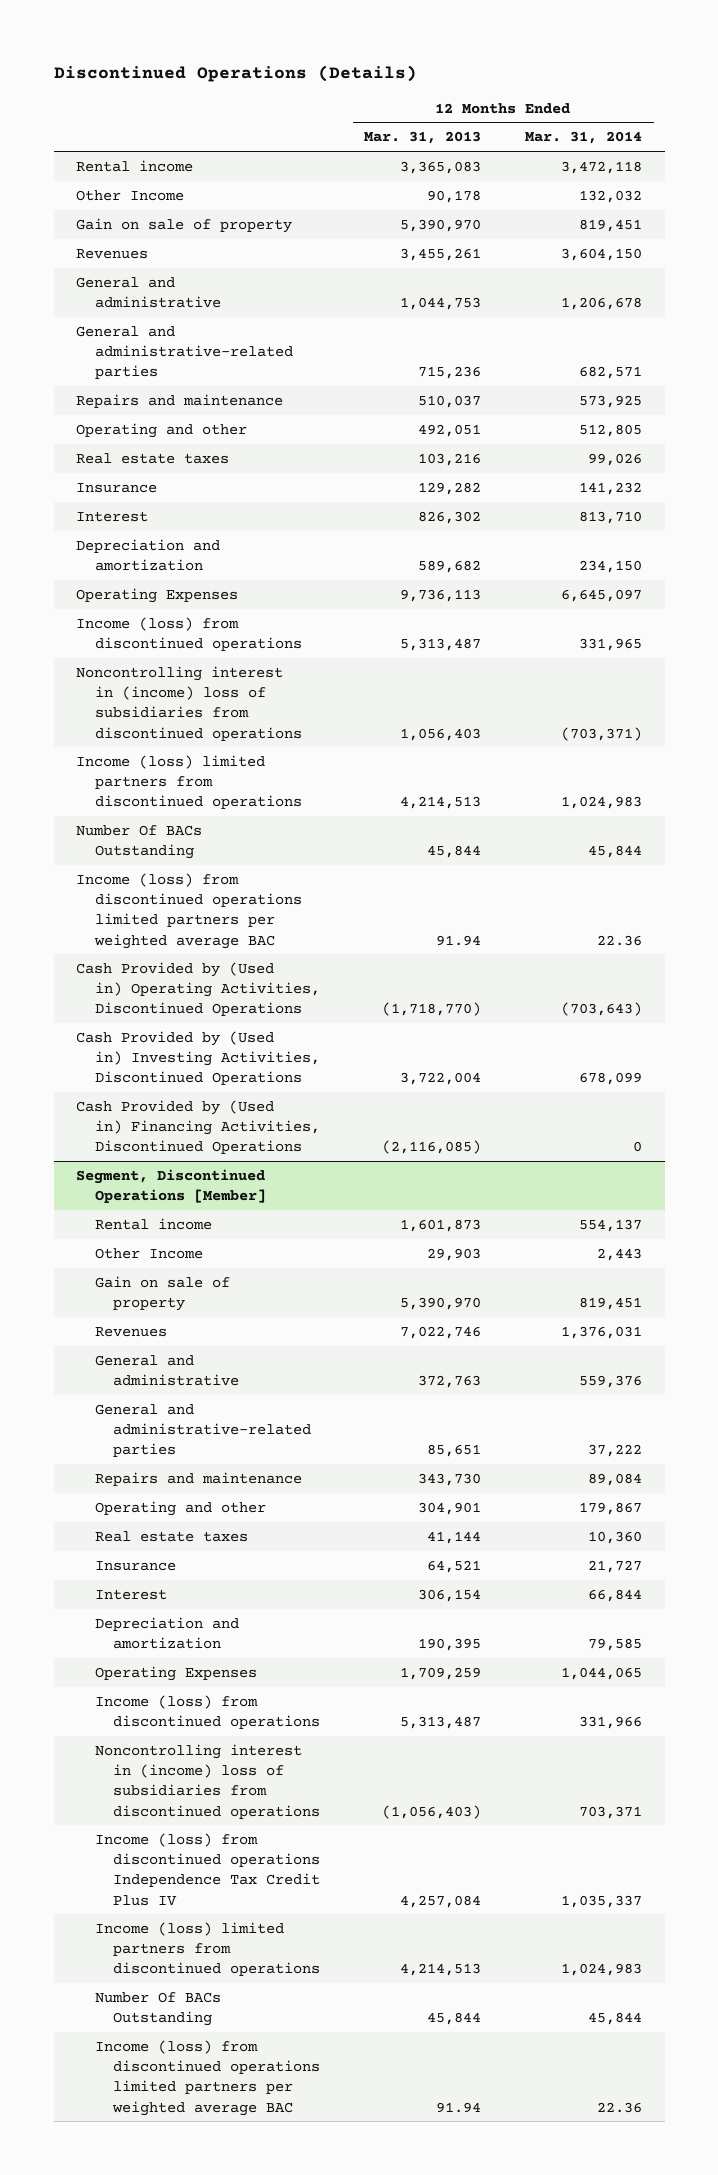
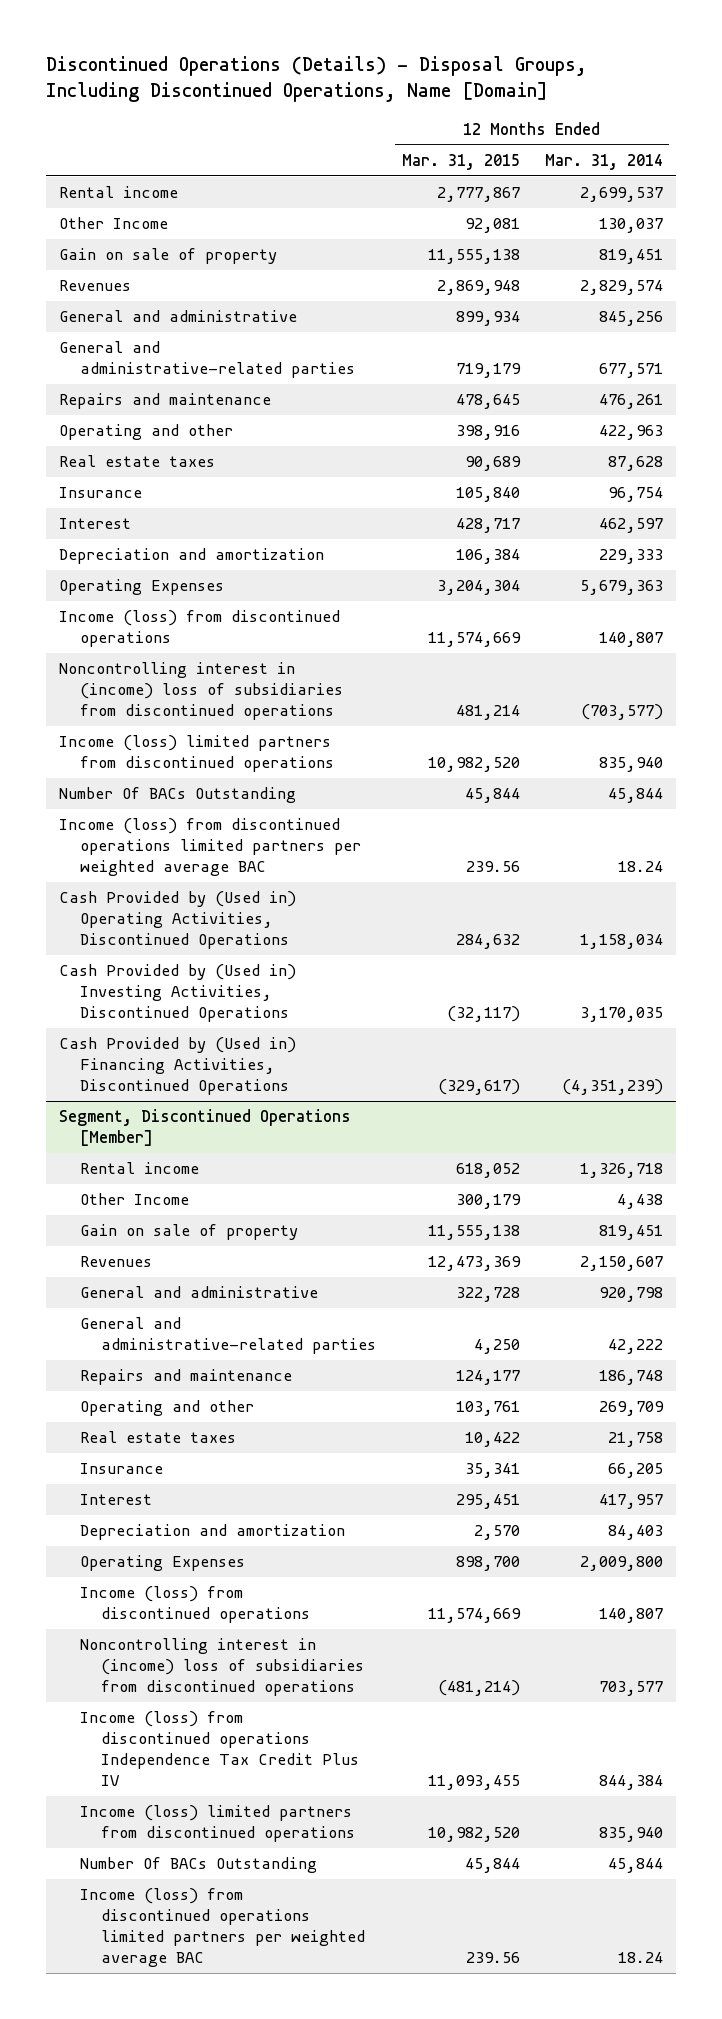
[53,65,417,83] Discontinued Operations (Details) -> [45,56,587,103] Discontinued Operations (Details) - Disposal Groups, Including Discontinued Operations, Name [Domain]
[364,131,482,145] Mar. 31, 2013 -> none
none -> [401,153,520,170] Mar. 31, 2015
[561,160,643,174] 3,472,118 -> [580,187,664,203] 2,699,537
[579,189,643,203] 132,032 -> [599,218,664,234] 130,037
[561,247,643,261] 3,604,150 -> [580,280,664,296] 2,829,574
[561,297,643,311] 1,206,678 -> [599,311,664,327] 845,256
[579,366,643,380] 682,571 -> [599,363,664,379] 677,571
[579,394,643,408] 573,925 -> [599,394,664,410] 476,261
[579,423,643,437] 512,805 -> [599,425,664,441] 422,963
[588,452,643,466] 99,026 -> [608,456,664,472] 87,628
[579,481,643,495] 141,232 -> [608,487,664,503] 96,754
[579,510,643,524] 813,710 -> [599,518,664,534] 462,597
[579,560,643,574] 234,150 -> [599,549,664,565] 229,333
[561,588,643,602] 6,645,097 -> [580,580,664,596] 5,679,363
[579,638,643,652] 331,965 -> [599,632,664,648] 140,807
[561,726,643,741] (703,371) -> [581,704,664,721] (703,577)
[561,796,643,810] 1,024,983 -> [599,757,664,773] 835,940
[597,934,643,946] 22.36 -> [618,861,664,873] 18.24
[561,1002,643,1017] (703,643) -> [580,934,664,950] 1,158,034
[579,1072,643,1086] 678,099 -> [580,1007,664,1023] 3,170,035
[633,1141,643,1153] 0 -> [562,1079,664,1096] (4,351,239)
[579,1218,643,1232] 554,137 -> [580,1163,664,1179] 1,326,718
[597,1247,643,1261] 2,443 -> [617,1194,664,1210] 4,438
[561,1325,643,1339] 1,376,031 -> [580,1256,664,1272] 2,150,607
[579,1375,643,1389] 559,376 -> [599,1287,664,1303] 920,798
[588,1444,643,1458] 37,222 -> [608,1339,664,1355] 42,222
[588,1472,643,1486] 89,084 -> [599,1370,664,1386] 186,748
[579,1501,643,1515] 179,867 -> [599,1401,665,1417] 269,709
[588,1530,643,1544] 10,360 -> [608,1432,664,1448] 21,758
[588,1559,643,1573] 21,727 -> [608,1463,664,1479] 66,205
[588,1588,643,1602] 66,844 -> [599,1494,664,1510] 417,957
[588,1638,643,1652] 79,585 -> [608,1525,664,1541] 84,403
[561,1666,643,1680] 1,044,065 -> [580,1556,664,1572] 2,009,800
[579,1716,643,1730] 331,966 -> [599,1608,664,1624] 140,807
[579,1805,643,1819] 703,371 -> [599,1681,664,1697] 703,577
[561,1894,643,1908] 1,035,337 -> [599,1775,664,1791] 844,384
[561,1963,643,1977] 1,024,983 -> [599,1827,664,1843] 835,940
[597,2101,643,2113] 22.36 -> [618,1952,664,1964] 18.24

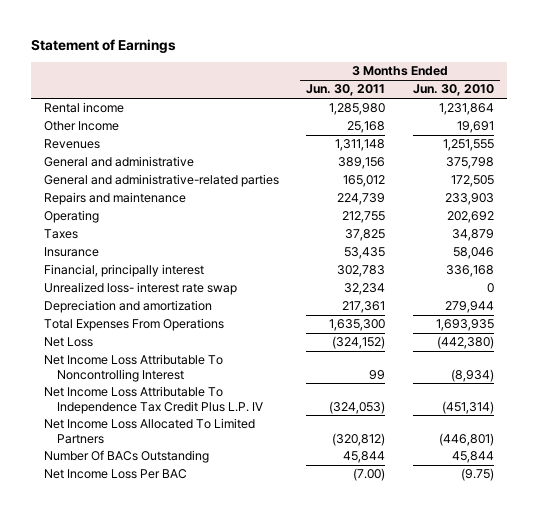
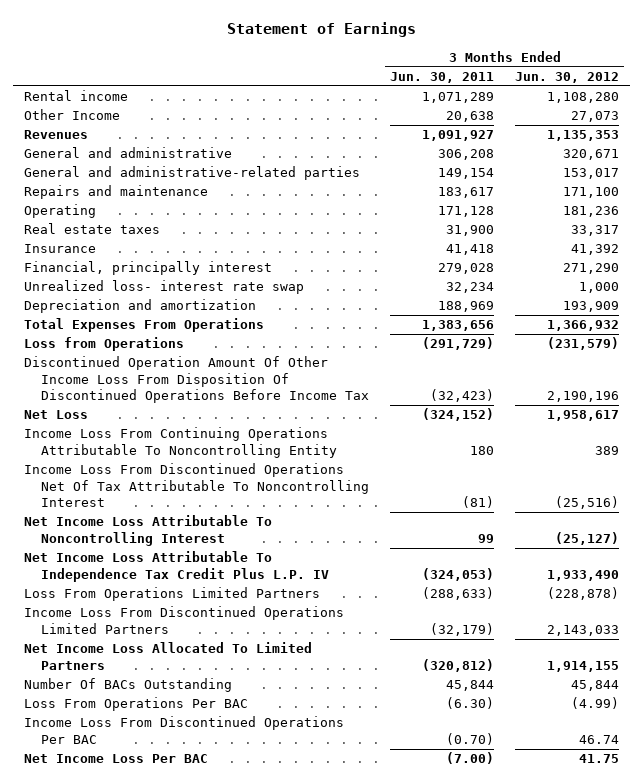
[412,84,494,97] Jun. 30, 2010 -> none
none -> [515,71,620,83] Jun. 30, 2012
[329,103,386,116] 1,285,980 -> [422,92,495,104] 1,071,289
[347,121,386,134] 25,168 -> [446,111,495,123] 20,638
[335,139,386,152] 1,311,148 -> [422,130,495,142] 1,091,927
[338,157,386,170] 389,156 -> [438,149,495,161] 306,208
[343,175,386,188] 165,012 -> [438,168,495,180] 149,154
[337,193,386,206] 224,739 -> [438,187,495,199] 183,617
[342,211,386,224] 212,755 -> [438,206,495,218] 171,128
[44,229,79,240] Taxes -> [24,223,161,235] Real estate taxes
[345,229,386,242] 37,825 -> [446,225,495,237] 31,900
[344,247,386,260] 53,435 -> [446,244,495,256] 41,418
[337,265,386,278] 302,783 -> [438,263,495,275] 279,028
[342,301,386,314] 217,361 -> [438,301,495,313] 188,969
[329,319,386,332] 1,635,300 -> [422,320,495,332] 1,383,656
none -> [24,337,185,352] Loss from Operations
none -> [24,356,370,403] Discontinued Operation Amount Of Other Income Loss From Disposition Of Discontinued Operations Before Income Tax
none -> [24,427,338,458] Income Loss From Continuing Operations Attributable To Noncontrolling Entity
none -> [24,463,370,507] Income Loss From Discontinued Operations Net Of Tax Attributable To Noncontrolling Interest
none -> [24,587,321,602] Loss From Operations Limited Partners
none -> [24,606,345,634] Income Loss From Discontinued Operations Limited Partners
none -> [24,697,249,712] Loss From Operations Per BAC
none -> [24,716,345,744] Income Loss From Discontinued Operations Per BAC

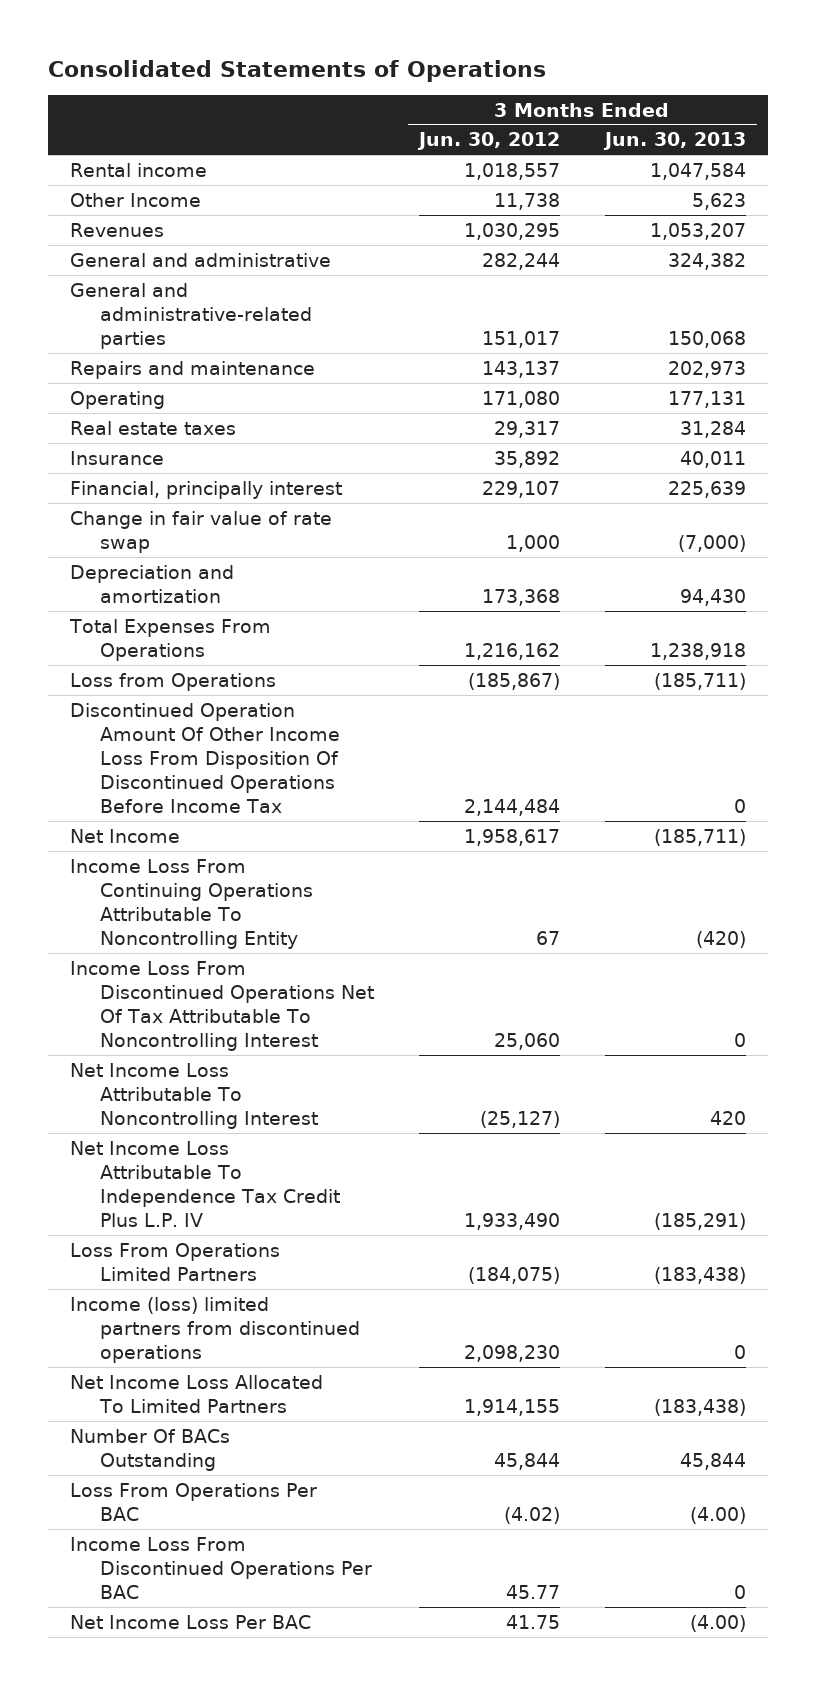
[226,21,416,37] Statement of Earnings -> [47,59,546,82] Consolidated Statements of Operations
[390,71,495,83] Jun. 30, 2011 -> none
none -> [602,132,746,151] Jun. 30, 2013
[547,92,620,104] 1,108,280 -> [463,162,560,180] 1,018,557
[571,111,620,123] 27,073 -> [493,192,560,210] 11,738
[547,130,620,142] 1,135,353 -> [463,222,560,240] 1,030,295
[563,149,620,161] 320,671 -> [481,252,560,270] 282,244
[563,168,620,180] 153,017 -> [481,330,560,348] 151,017
[563,187,620,199] 171,100 -> [481,360,560,378] 143,137
[563,206,620,218] 181,236 -> [481,390,560,408] 171,080
[571,225,620,237] 33,317 -> [493,420,560,438] 29,317
[571,244,620,256] 41,392 -> [493,450,560,468] 35,892
[563,263,620,275] 271,290 -> [481,480,560,498] 229,107
[24,280,305,295] Unrealized loss- interest rate swap -> [70,510,333,553] Change in fair value of rate swap
[563,301,620,313] 193,909 -> [481,588,560,606] 173,368
[547,320,620,332] 1,366,932 -> [463,642,560,660] 1,216,162
[547,337,620,351] (231,579) -> [467,672,560,690] (185,867)
[547,390,620,402] 2,190,196 -> [463,798,560,816] 2,144,484
[24,410,89,420] Net Loss -> [70,828,181,843] Net Income
[595,445,620,455] 389 -> [535,930,560,945] 67
[555,495,620,509] (25,516) -> [493,1032,560,1050] 25,060
[547,587,620,601] (228,878) -> [467,1266,560,1284] (184,075)
[24,606,345,634] Income Loss From Discontinued Operations Limited Partners -> [70,1296,360,1363] Income (loss) limited partners from discontinued operations
[547,624,620,636] 2,143,033 -> [463,1344,560,1362] 2,098,230
[571,697,620,710] (4.99) -> [503,1506,560,1524] (4.02)
[579,734,620,744] 46.74 -> [505,1584,560,1599] 45.77

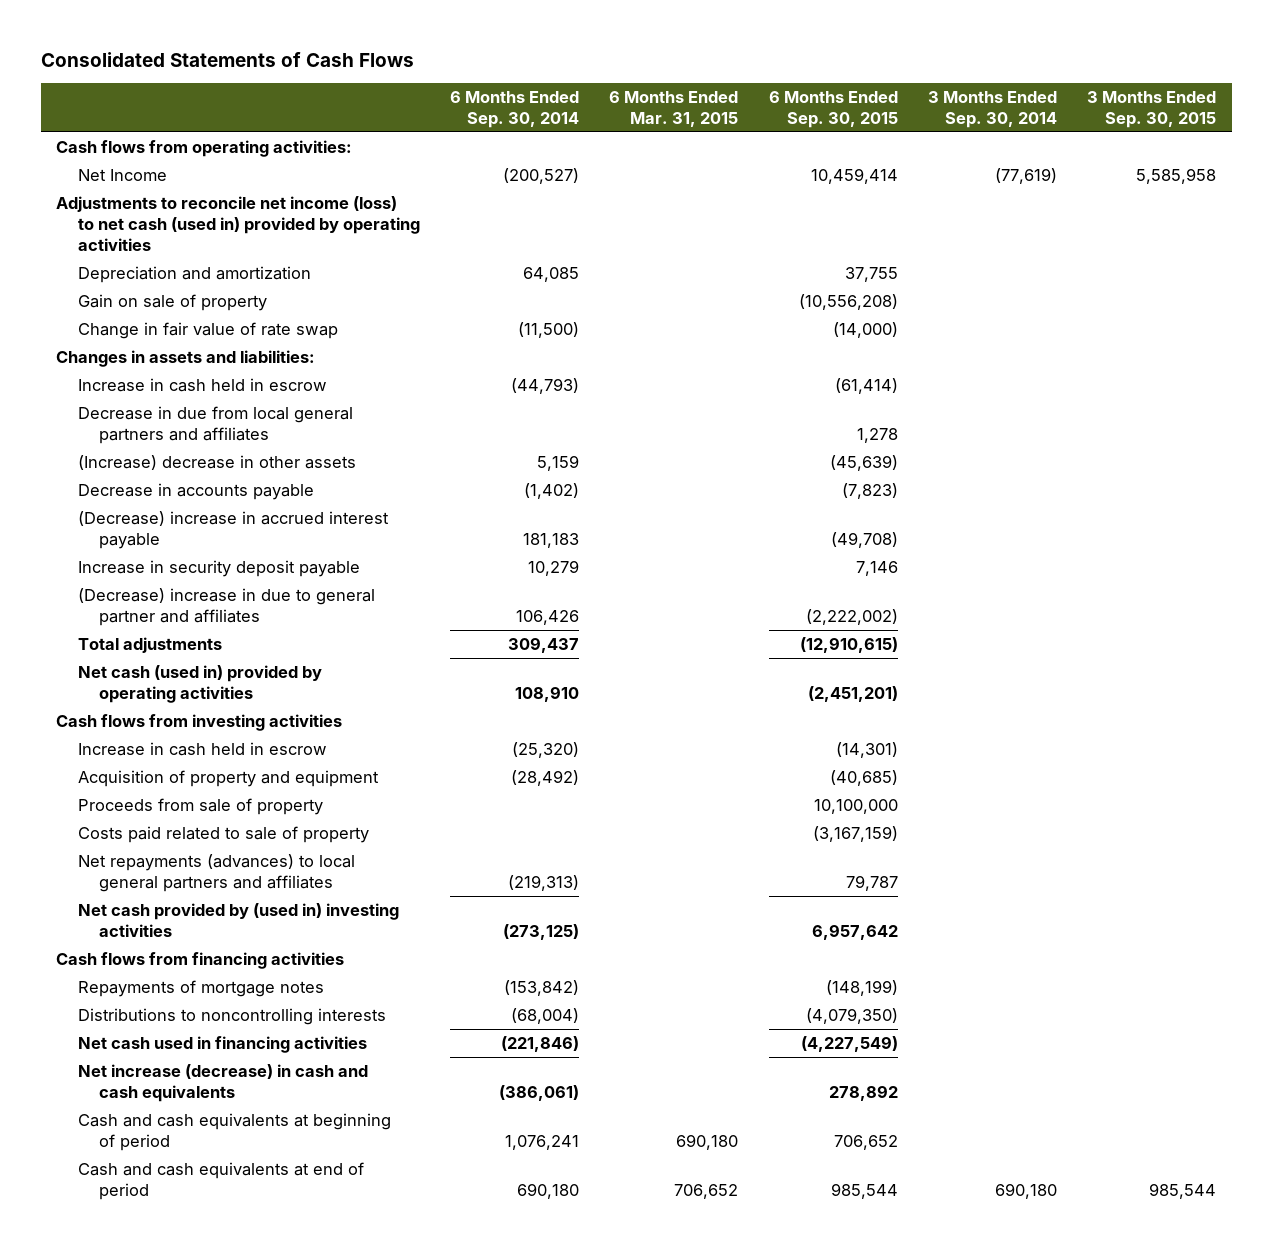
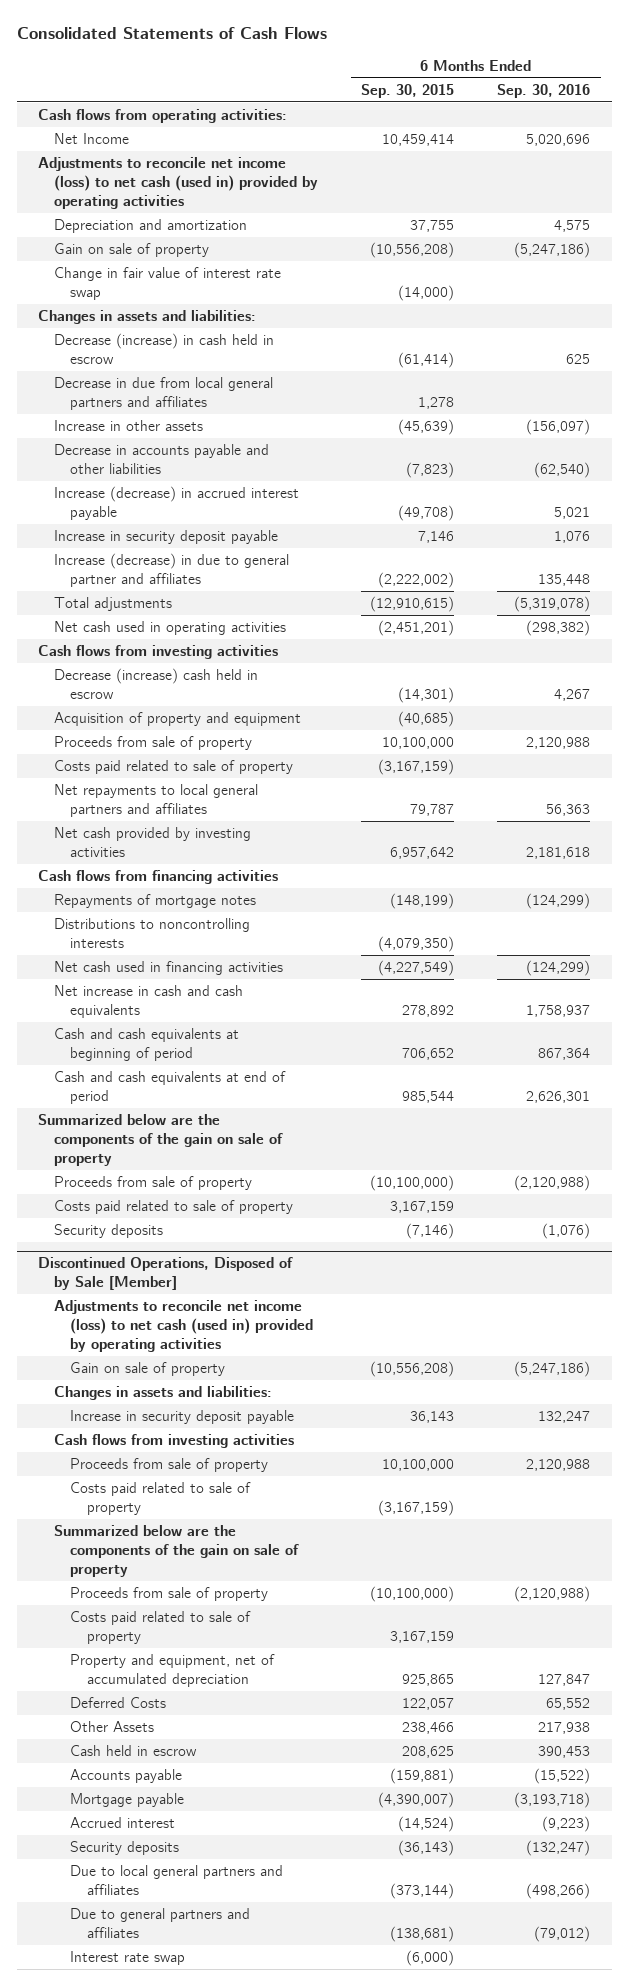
[449,90,579,128] 6 Months Ended Sep. 30, 2014 -> none
[609,90,739,127] 6 Months Ended Mar. 31, 2015 -> none
[928,90,1058,128] 3 Months Ended Sep. 30, 2014 -> none
[1087,90,1217,128] 3 Months Ended Sep. 30, 2015 -> none
none -> [497,83,591,98] Sep. 30, 2016
[77,322,338,340] Change in fair value of rate swap -> [54,267,282,300] Change in fair value of interest rate swap
[77,378,327,393] Increase in cash held in escrow -> [54,333,275,364] Decrease (increase) in cash held in escrow
[77,455,356,471] (Increase) decrease in other assets -> [54,420,204,432] Increase in other assets
[77,483,314,501] Decrease in accounts payable -> [54,444,270,474] Decrease in accounts payable and other liabilities
[77,511,389,549] (Decrease) increase in accrued interest payable -> [54,486,300,520] Increase (decrease) in accrued interest payable
[77,588,375,626] (Decrease) increase in due to general partner and affiliates -> [54,553,290,587] Increase (decrease) in due to general partner and affiliates
[77,665,322,703] Net cash (used in) provided by operating activities -> [54,621,287,636] Net cash used in operating activities
[77,742,327,757] Increase in cash held in escrow -> [54,668,259,699] Decrease (increase) cash held in escrow
[77,854,355,892] Net repayments (advances) to local general partners and affiliates -> [54,784,259,817] Net repayments to local general partners and affiliates
[77,903,399,937] Net cash provided by (used in) investing activities -> [54,827,252,857] Net cash provided by investing activities
[77,1064,368,1102] Net increase (decrease) in cash and cash equivalents -> [54,985,244,1018] Net increase in cash and cash equivalents
none -> [38,1114,284,1166] Summarized below are the components of the gain on sale of property
none -> [54,1176,253,1191] Proceeds from sale of property
none -> [54,1200,294,1215] Costs paid related to sale of property
none -> [54,1224,164,1239] Security deposits
none -> [38,1257,294,1291] Discontinued Operations, Disposed of by Sale [Member]
none -> [54,1300,314,1352] Adjustments to reconcile net income (loss) to net cash (used in) provided by operating activities
none -> [70,1362,226,1377] Gain on sale of property
none -> [54,1386,273,1401] Changes in assets and liabilities:
none -> [70,1410,295,1425] Increase in security deposit payable
none -> [54,1434,295,1449] Cash flows from investing activities
none -> [70,1458,269,1473] Proceeds from sale of property
none -> [70,1482,252,1515] Costs paid related to sale of property
none -> [54,1525,300,1577] Summarized below are the components of the gain on sale of property
none -> [70,1587,269,1602] Proceeds from sale of property
none -> [70,1611,252,1644] Costs paid related to sale of property
none -> [70,1654,276,1687] Property and equipment, net of accumulated depreciation
none -> [70,1697,167,1709] Deferred Costs
none -> [70,1721,155,1733] Other Assets
none -> [70,1745,198,1757] Cash held in escrow
none -> [70,1769,183,1784] Accounts payable
none -> [70,1793,185,1808] Mortgage payable
none -> [70,1817,176,1829] Accrued interest
none -> [70,1841,180,1856] Security deposits
none -> [70,1865,284,1895] Due to local general partners and affiliates
none -> [70,1908,251,1938] Due to general partners and affiliates
none -> [70,1951,186,1966] Interest rate swap

